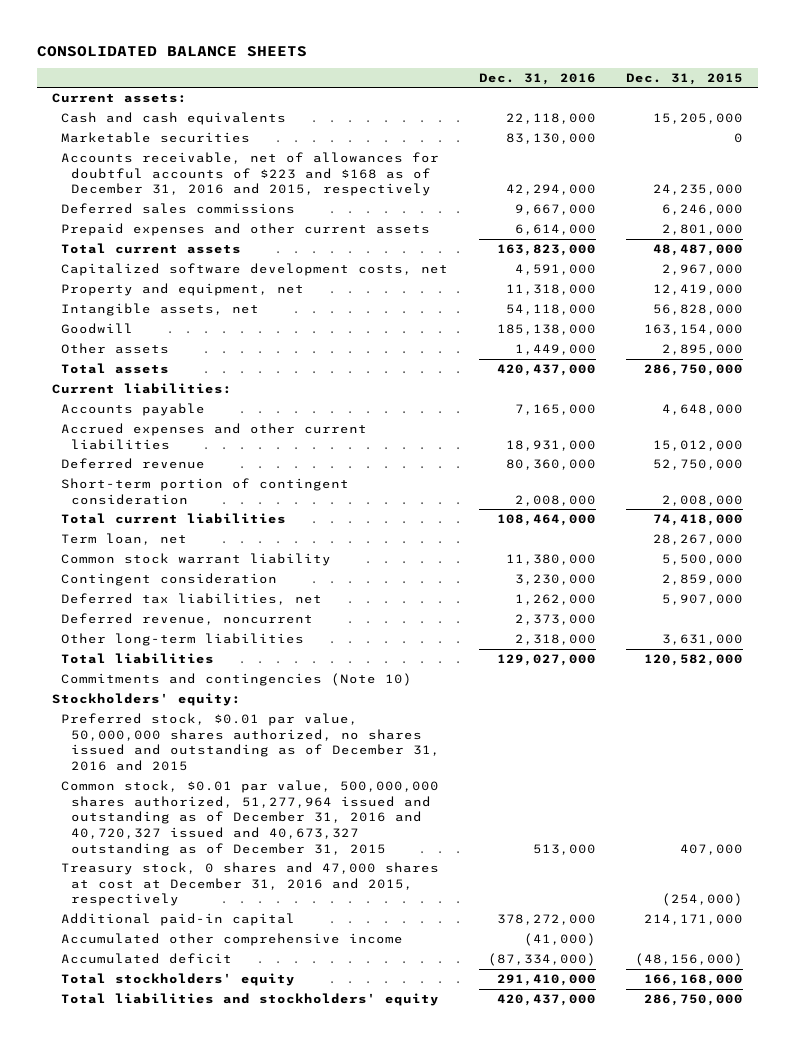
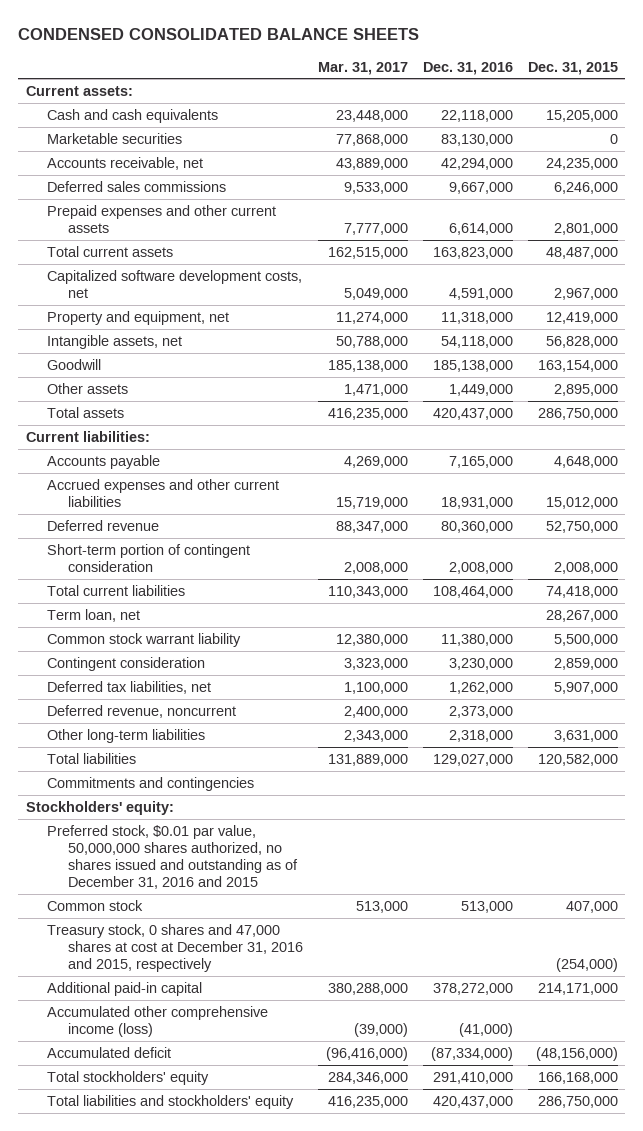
[36,45,307,57] CONSOLIDATED BALANCE SHEETS -> [18,28,420,41] CONDENSED CONSOLIDATED BALANCE SHEETS
none -> [318,61,409,75] Mar. 31, 2017
[61,152,440,197] Accounts receivable, net of allowances for doubtful accounts of $223 and $168 as of December 31, 2016 and 2015, respectively -> [46,156,203,170] Accounts receivable, net
[61,673,413,687] Commitments and contingencies (Note 10) -> [46,776,254,791] Commitments and contingencies
[61,780,440,856] Common stock, $0.01 par value, 500,000,000 shares authorized, 51,277,964 issued and outstanding as of December 31, 2016 and 40,720,327 issued and 40,673,327 outstanding as of December 31, 2015 -> [46,899,143,911] Common stock
[61,933,404,947] Accumulated other comprehensive income -> [46,1005,268,1037] Accumulated other comprehensive income (loss)

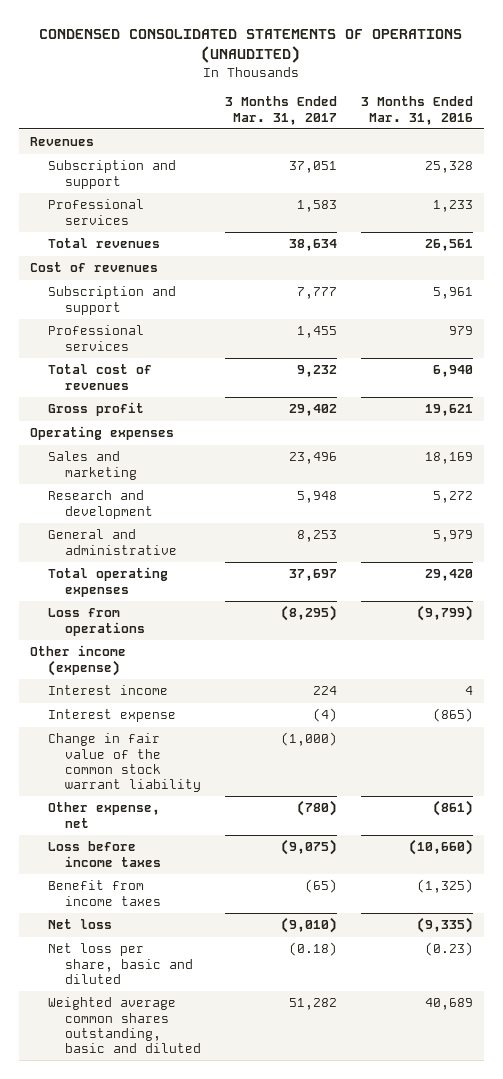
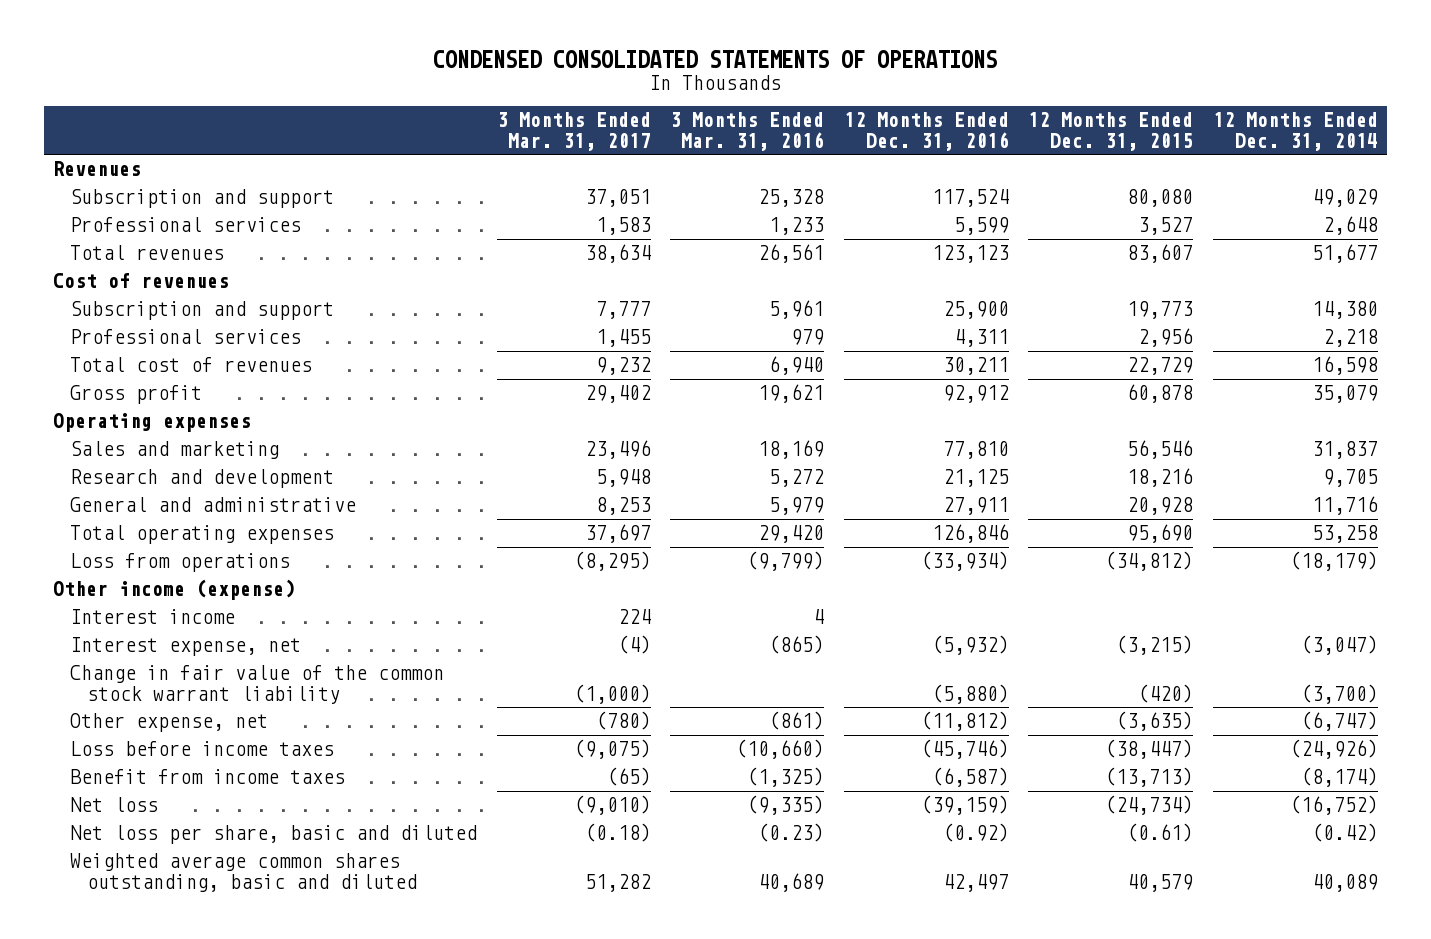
[39,29,463,64] CONDENSED CONSOLIDATED STATEMENTS OF OPERATIONS (UNAUDITED) -> [433,50,998,69] CONDENSED CONSOLIDATED STATEMENTS OF OPERATIONS
none -> [843,112,1009,151] 12 Months Ended Dec. 31, 2016
none -> [1028,112,1194,151] 12 Months Ended Dec. 31, 2015
none -> [1212,112,1378,151] 12 Months Ended Dec. 31, 2014
[47,709,176,723] Interest expense -> [70,637,302,657] Interest expense, net

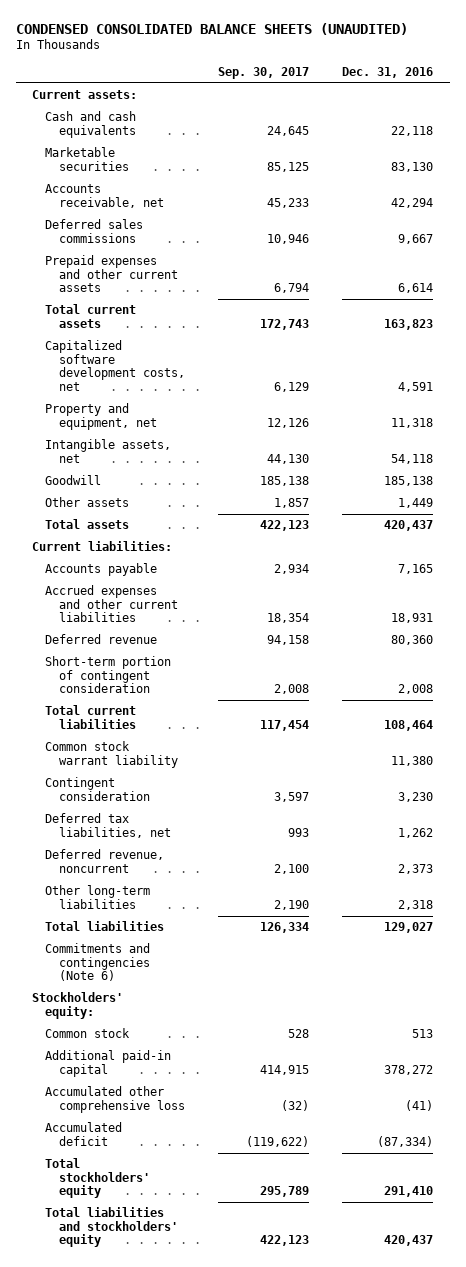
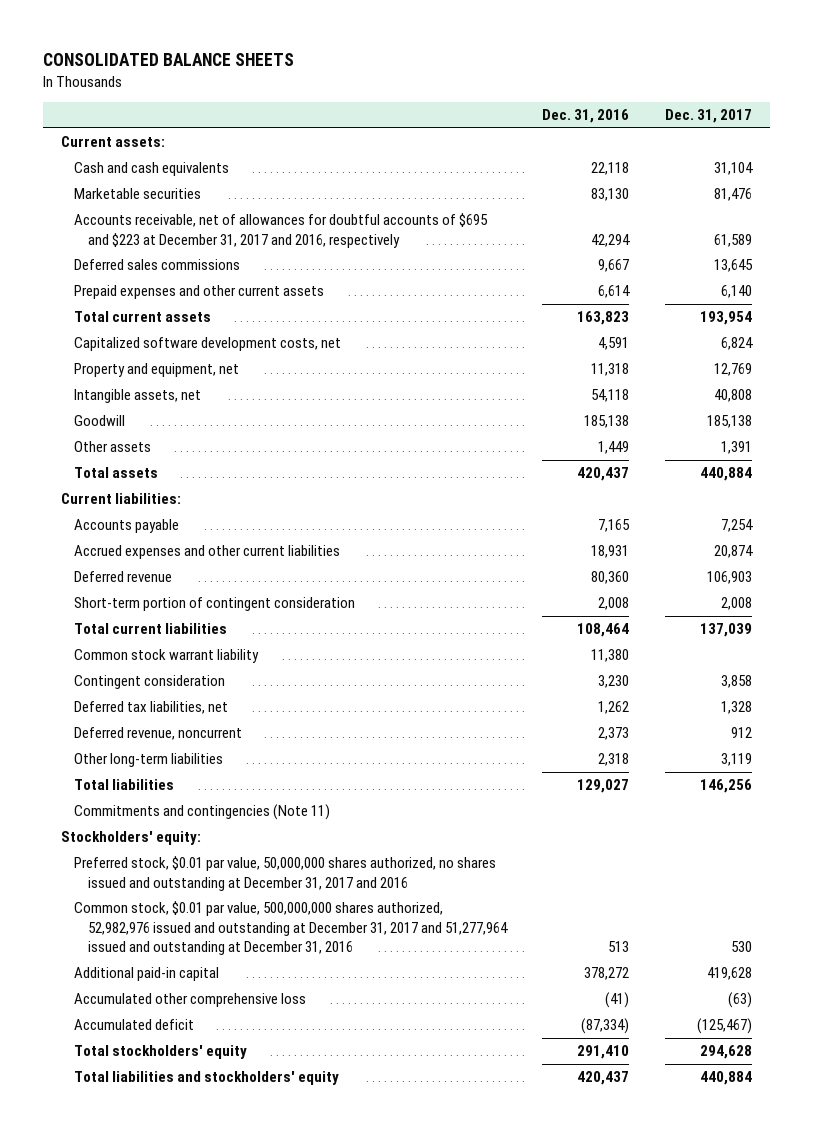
[15,22,408,35] CONDENSED CONSOLIDATED BALANCE SHEETS (UNAUDITED) -> [43,53,295,67] CONSOLIDATED BALANCE SHEETS
[217,67,309,80] Sep. 30, 2017 -> none
none -> [664,109,752,124] Dec. 31, 2017
[45,184,164,208] Accounts receivable, net -> [74,213,489,248] Accounts receivable, net of allowances for doubtful accounts of $695 and $223 at December 31, 2017 and 2016, respectively
[45,943,151,982] Commitments and contingencies (Note 6) -> [74,804,331,821] Commitments and contingencies (Note 11)
none -> [74,856,497,891] Preferred stock, $0.01 par value, 50,000,000 shares authorized, no shares issued and outstanding at December 31, 2017 and 2016
[45,1028,131,1039] Common stock -> [74,901,508,956] Common stock, $0.01 par value, 500,000,000 shares authorized, 52,982,976 issued and outstanding at December 31, 2017 and 51,277,964 issued and outstanding at December 31, 2016

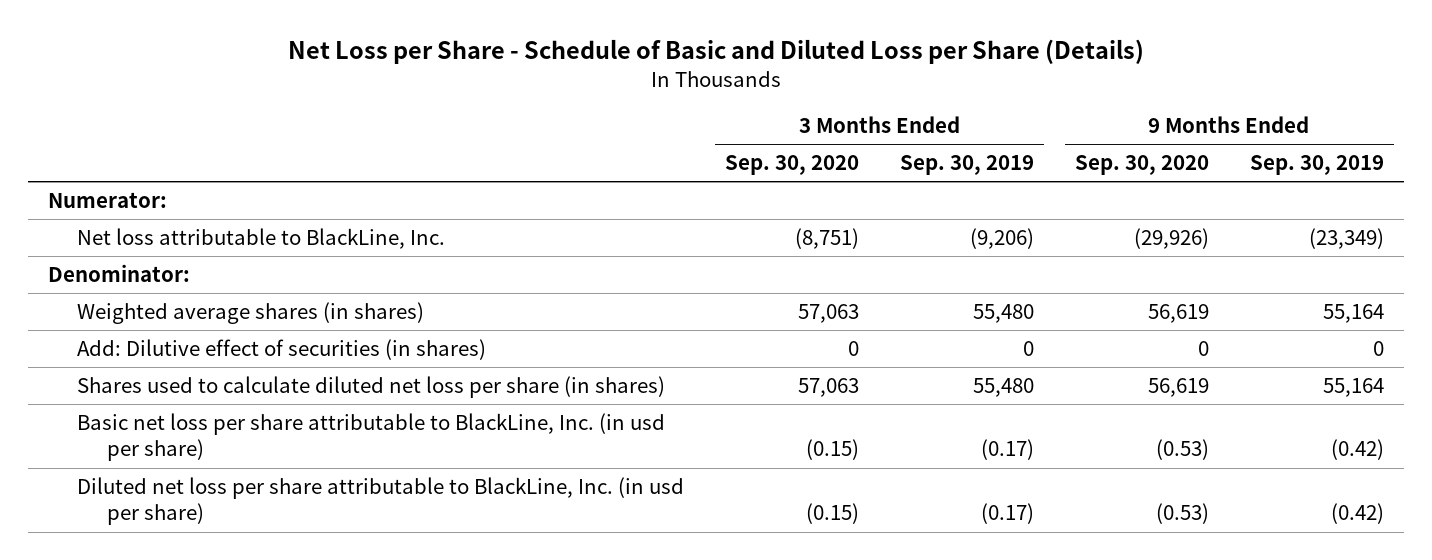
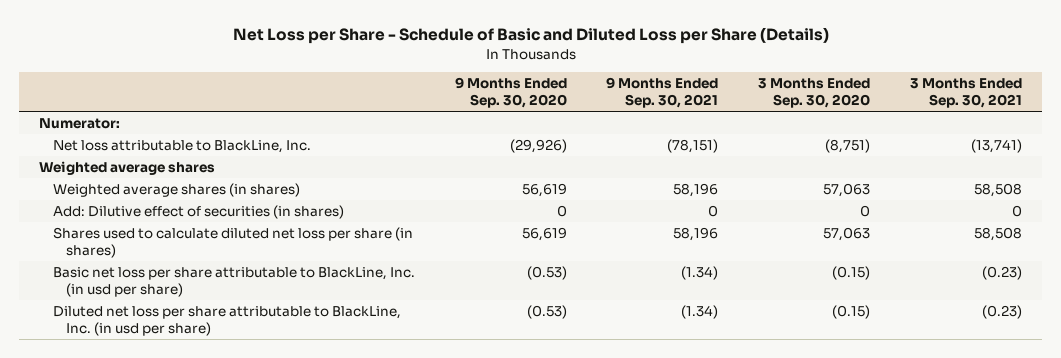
[900,155,1035,176] Sep. 30, 2019 -> none
[1249,155,1384,176] Sep. 30, 2019 -> none
none -> [606,77,719,109] 9 Months Ended Sep. 30, 2021
none -> [910,78,1023,109] 3 Months Ended Sep. 30, 2021
[48,264,191,283] Denominator: -> [39,160,216,175] Weighted average shares

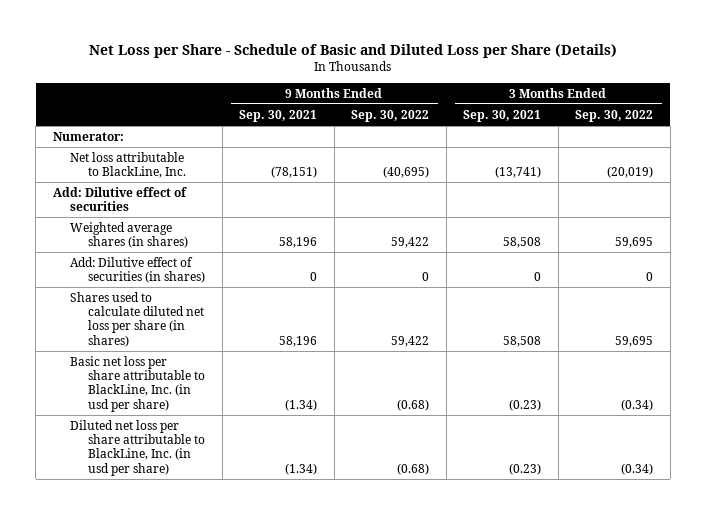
[454,77,567,109] 9 Months Ended Sep. 30, 2020 -> none
[758,78,871,109] 3 Months Ended Sep. 30, 2020 -> none
none -> [351,109,430,122] Sep. 30, 2022
none -> [575,109,654,122] Sep. 30, 2022
[39,160,216,175] Weighted average shares -> [52,186,187,212] Add: Dilutive effect of securities

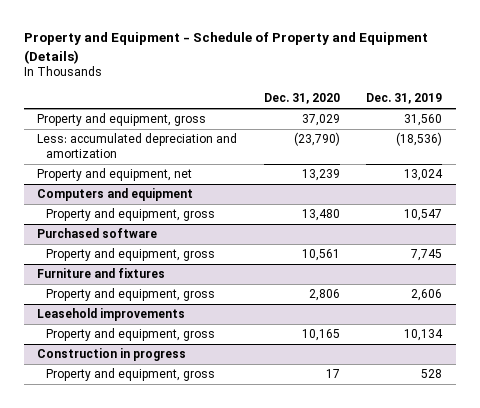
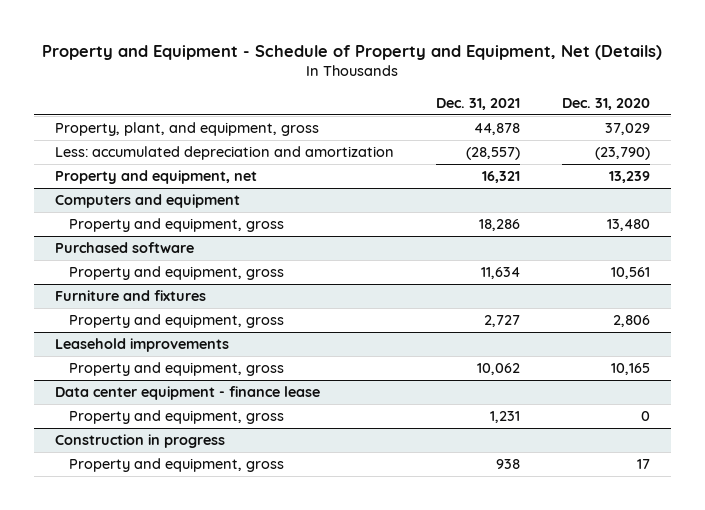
[24,32,429,64] Property and Equipment - Schedule of Property and Equipment (Details) -> [42,44,663,60] Property and Equipment - Schedule of Property and Equipment, Net (Details)
[366,93,443,105] Dec. 31, 2019 -> none
none -> [435,97,520,110] Dec. 31, 2021
[37,113,207,127] Property and equipment, gross -> [54,122,319,137] Property, plant, and equipment, gross
none -> [54,386,320,401] Data center equipment - finance lease
none -> [69,410,285,425] Property and equipment, gross

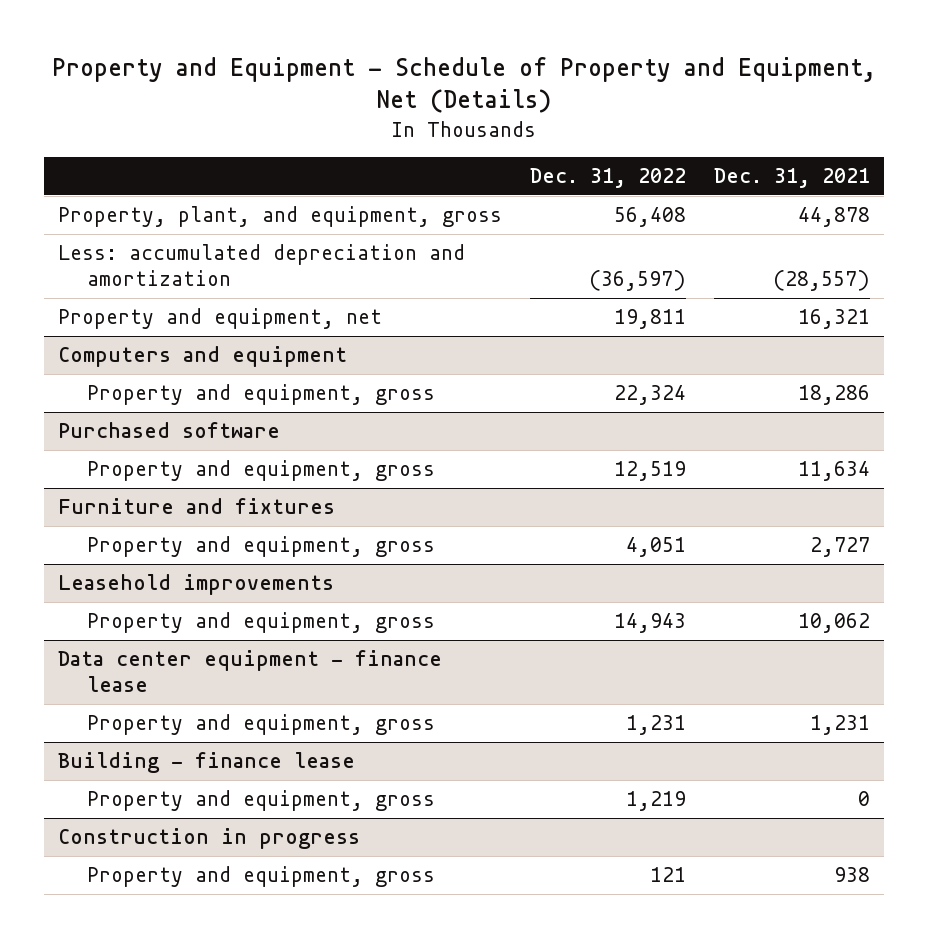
[561,97,650,110] Dec. 31, 2020 -> none
none -> [530,168,687,189] Dec. 31, 2022
none -> [57,752,355,774] Building - finance lease
none -> [87,790,436,812] Property and equipment, gross

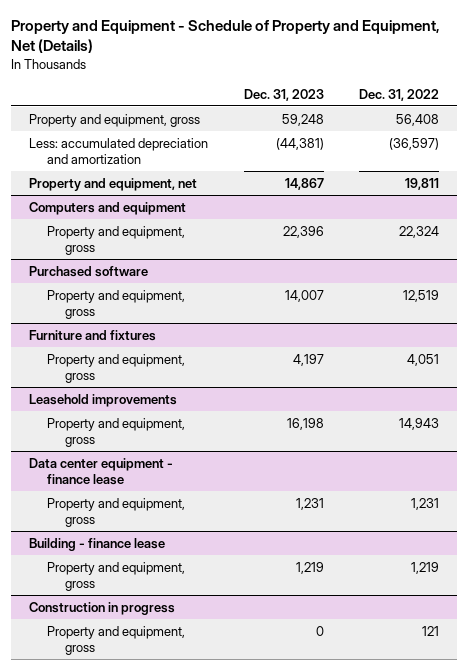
[714,168,871,189] Dec. 31, 2021 -> none
none -> [243,88,324,101] Dec. 31, 2023
[57,206,502,228] Property, plant, and equipment, gross -> [28,113,200,127] Property and equipment, gross

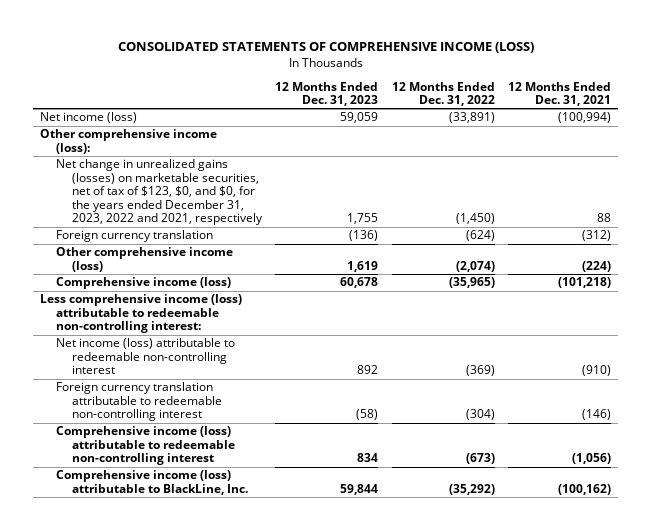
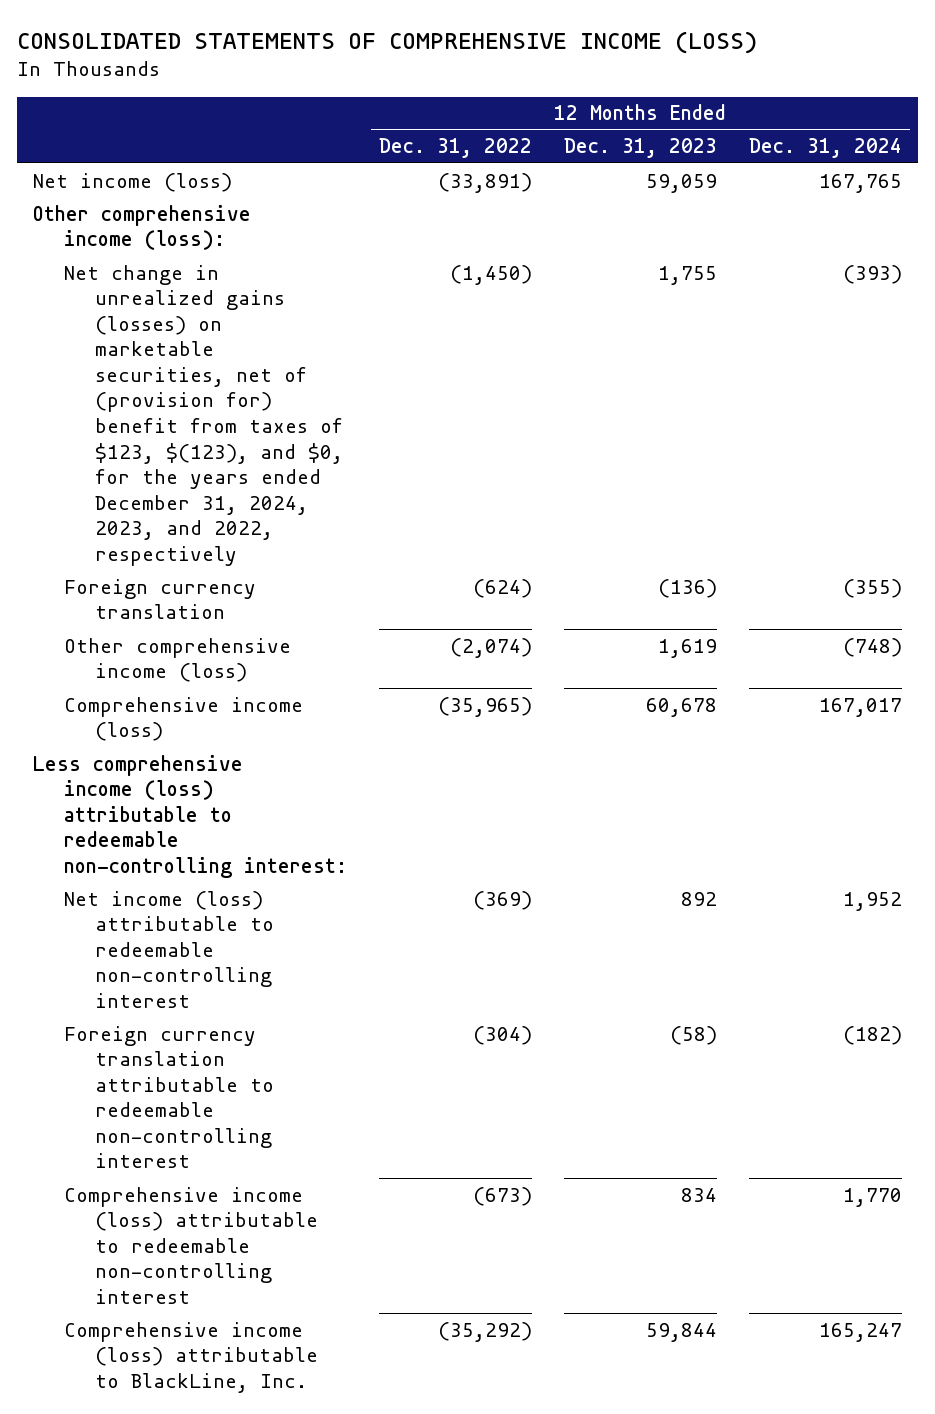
[507,81,611,107] 12 Months Ended Dec. 31, 2021 -> none
none -> [748,138,902,159] Dec. 31, 2024
[56,159,264,226] Net change in unrealized gains (losses) on marketable securities, net of tax of $123, $0, and $0, for the years ended December 31, 2023, 2022 and 2021, respectively -> [64,264,343,566] Net change in unrealized gains (losses) on marketable securities, net of (provision for) benefit from taxes of $123, $(123), and $0, for the years ended December 31, 2024, 2023, and 2022, respectively

